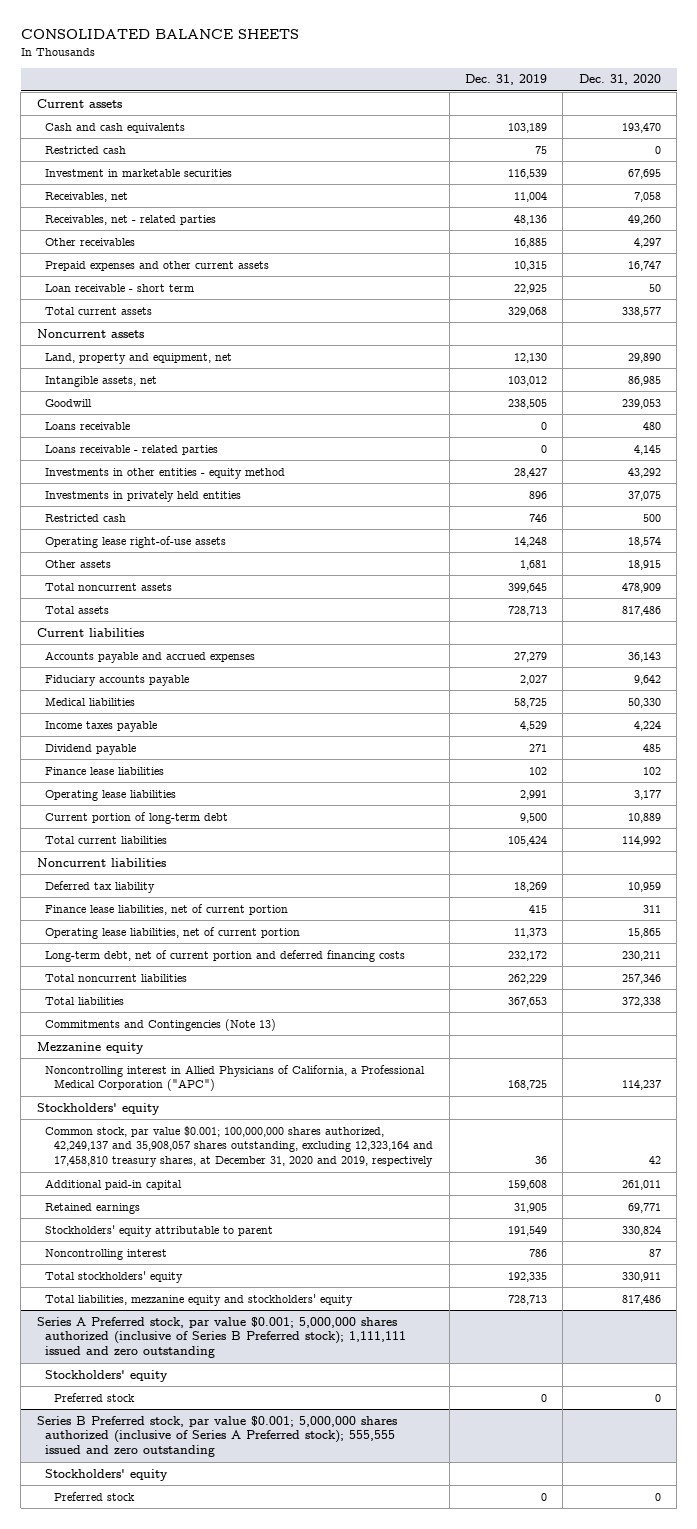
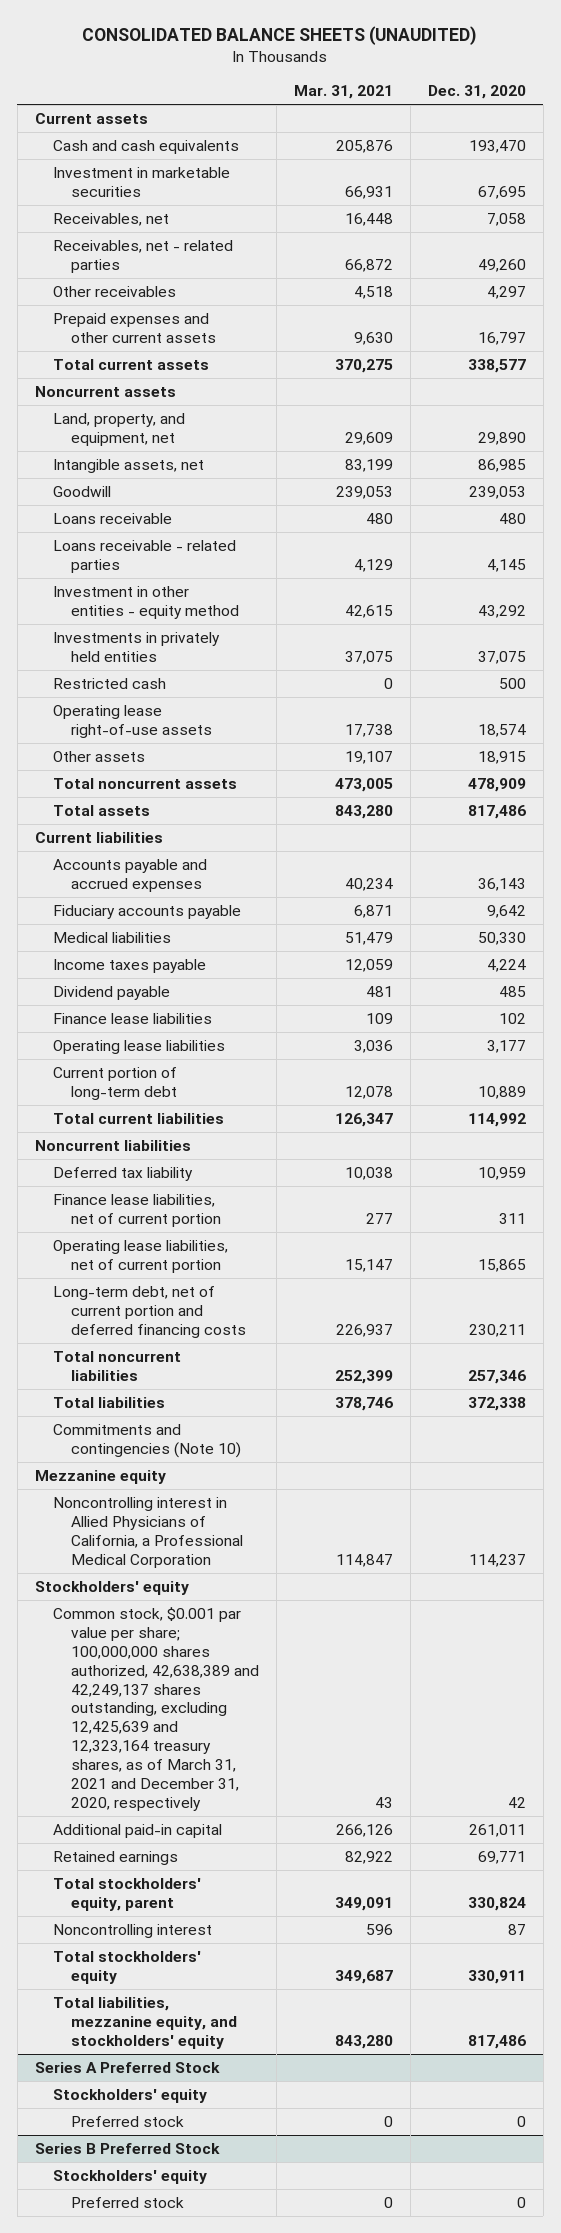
[20,29,299,40] CONSOLIDATED BALANCE SHEETS -> [82,26,478,46] CONSOLIDATED BALANCE SHEETS (UNAUDITED)
[465,74,548,86] Dec. 31, 2019 -> none
none -> [293,85,393,100] Mar. 31, 2021
[45,145,127,154] Restricted cash -> none
[45,283,195,292] Loan receivable - short term -> none
[627,260,661,271] 16,747 -> [477,331,526,345] 16,797
[45,352,233,364] Land, property and equipment, net -> [52,412,185,446] Land, property, and equipment, net
[45,467,286,479] Investments in other entities - equity method -> [52,585,239,619] Investment in other entities - equity method
[45,1018,277,1031] Commitments and Contingencies (Note 13) -> [52,1423,241,1458] Commitments and contingencies (Note 10)
[45,1064,426,1092] Noncontrolling interest in Allied Physicians of California, a Professional Medical Corporation ("APC") -> [52,1496,243,1568] Noncontrolling interest in Allied Physicians of California, a Professional Medical Corporation
[45,1125,434,1168] Common stock, par value $0.001; 100,000,000 shares authorized, 42,249,137 and 35,908,057 shares outstanding, excluding 12,323,164 and 17,458,810 treasury shares, at December 31, 2020 and 2019, respectively -> [52,1606,259,1812] Common stock, $0.001 par value per share; 100,000,000 shares authorized, 42,638,389 and 42,249,137 shares outstanding, excluding 12,425,639 and 12,323,164 treasury shares, as of March 31, 2021 and December 31, 2020, respectively
[45,1224,274,1237] Stockholders' equity attributable to parent -> [52,1877,201,1911] Total stockholders' equity, parent
[45,1293,354,1306] Total liabilities, mezzanine equity and stockholders' equity -> [52,1996,237,2049] Total liabilities, mezzanine equity, and stockholders' equity
[36,1316,407,1359] Series A Preferred stock, par value $0.001; 5,000,000 shares authorized (inclusive of Series B Preferred stock); 1,111,111 issued and zero outstanding -> [34,2061,220,2073] Series A Preferred Stock
[36,1415,397,1458] Series B Preferred stock, par value $0.001; 5,000,000 shares authorized (inclusive of Series A Preferred stock); 555,555 issued and zero outstanding -> [34,2142,220,2154] Series B Preferred Stock

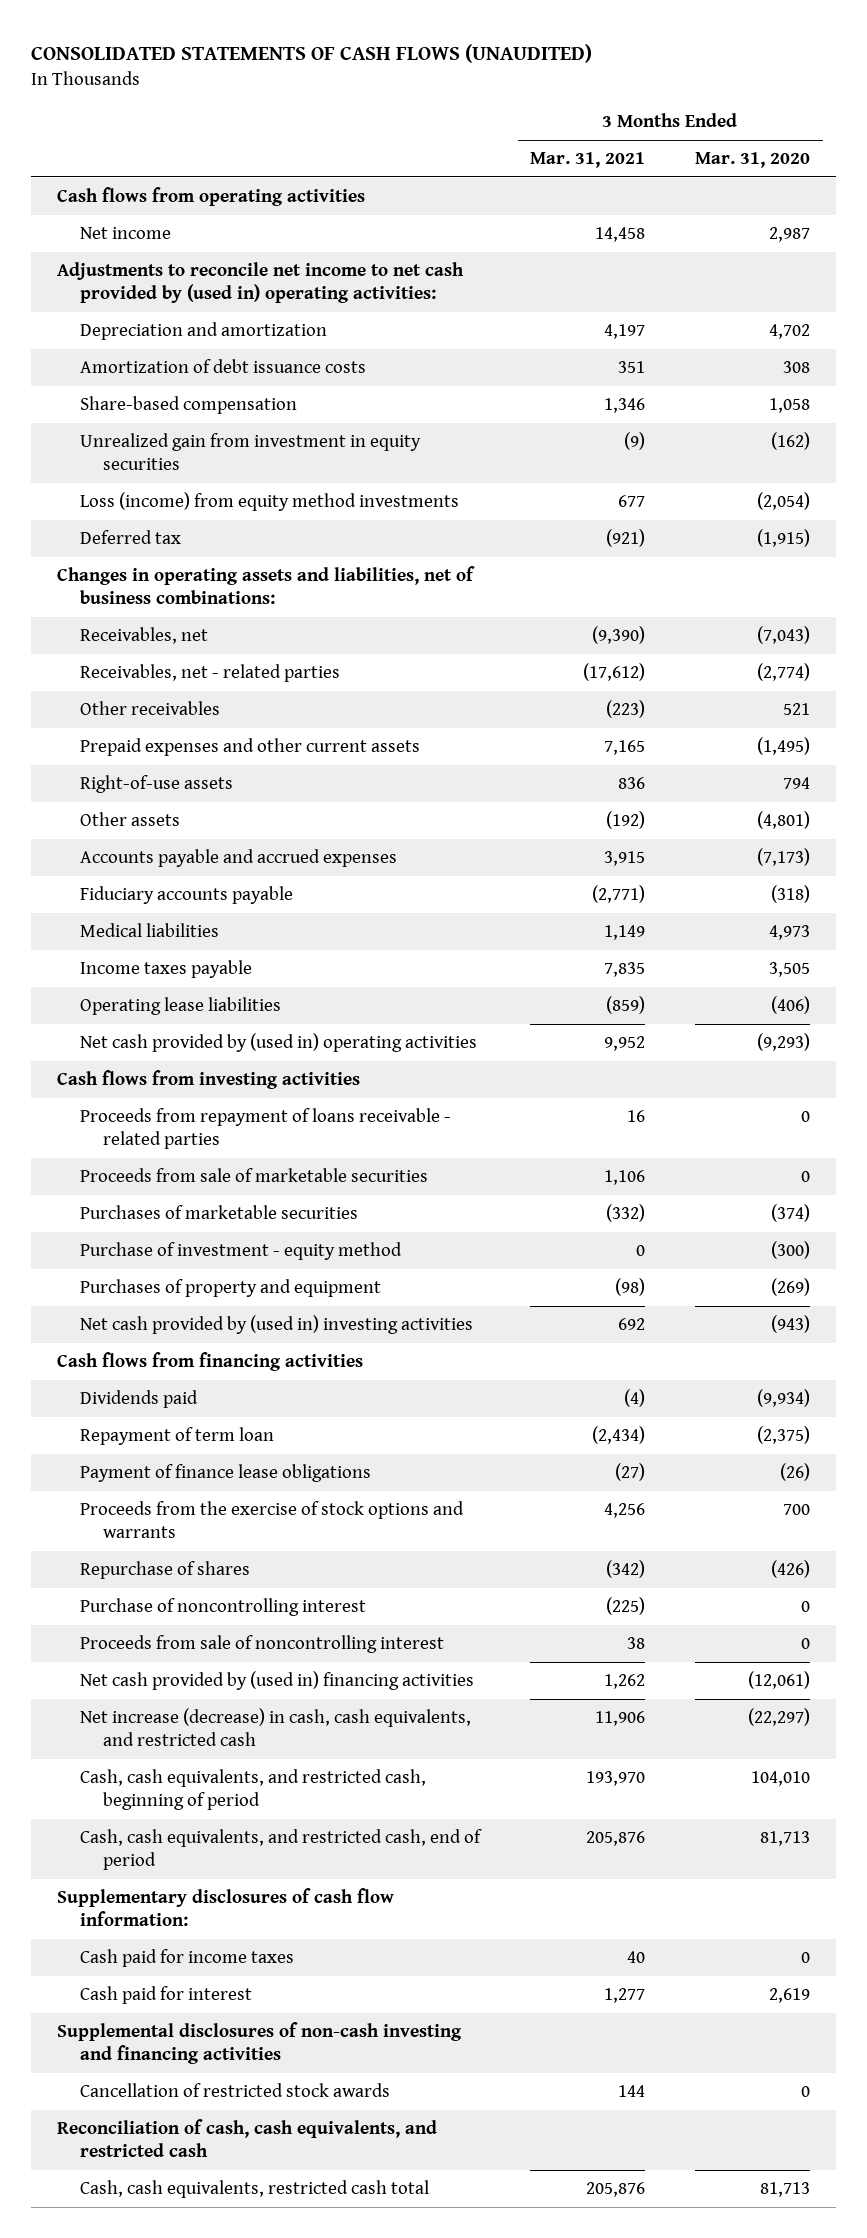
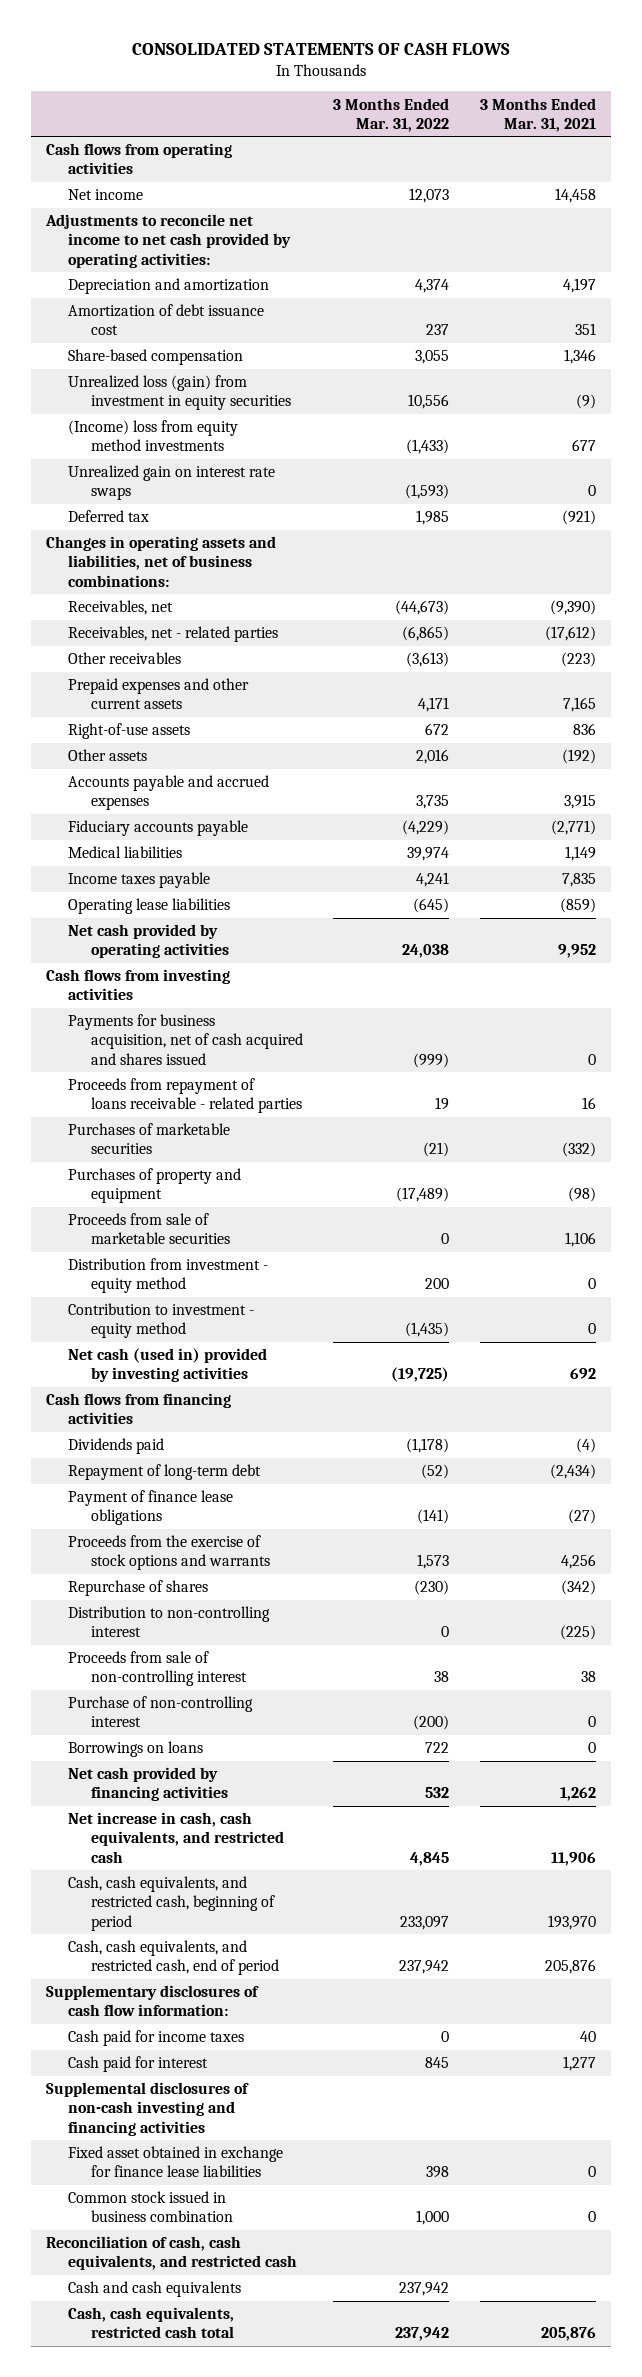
[31,44,593,64] CONSOLIDATED STATEMENTS OF CASH FLOWS (UNAUDITED) -> [132,43,511,56] CONSOLIDATED STATEMENTS OF CASH FLOWS
[695,152,811,169] Mar. 31, 2020 -> none
none -> [333,97,450,132] 3 Months Ended Mar. 31, 2022
[56,262,464,304] Adjustments to reconcile net income to net cash provided by (used in) operating activities: -> [45,214,292,268] Adjustments to reconcile net income to net cash provided by operating activities:
[79,359,366,374] Amortization of debt issuance costs -> [68,304,265,336] Amortization of debt issuance cost
[79,433,421,471] Unrealized gain from investment in equity securities -> [68,375,291,411] Unrealized loss (gain) from investment in equity securities
[79,492,459,512] Loss (income) from equity method investments -> [68,420,239,452] (Income) loss from equity method investments
none -> [68,465,276,501] Unrealized gain on interest rate swaps
[79,1033,477,1053] Net cash provided by (used in) operating activities -> [68,924,229,959] Net cash provided by operating activities
none -> [68,1014,303,1065] Payments for business acquisition, net of cash acquired and shares issued
[79,1242,402,1261] Purchase of investment - equity method -> none
[79,1168,428,1183] Proceeds from sale of marketable securities -> [68,1213,230,1245] Proceeds from sale of marketable securities
none -> [68,1258,269,1294] Distribution from investment - equity method
none -> [68,1303,255,1339] Contribution to investment - equity method
[79,1315,473,1335] Net cash provided by (used in) investing activities -> [68,1348,268,1383] Net cash (used in) provided by investing activities
[79,1427,274,1446] Repayment of term loan -> [68,1464,262,1481] Repayment of long-term debt
[79,1598,366,1617] Purchase of noncontrolling interest -> [68,1606,271,1638] Distribution to non-controlling interest
[79,1635,444,1654] Proceeds from sale of noncontrolling interest -> [68,1651,247,1687] Proceeds from sale of non-controlling interest
none -> [68,1696,254,1728] Purchase of non-controlling interest
none -> [68,1741,204,1758] Borrowings on loans
[79,1671,474,1691] Net cash provided by (used in) financing activities -> [68,1767,228,1802] Net cash provided by financing activities
[79,1708,471,1747] Net increase (decrease) in cash, cash equivalents, and restricted cash -> [68,1812,284,1863] Net increase in cash, cash equivalents, and restricted cash
[79,2083,390,2098] Cancellation of restricted stock awards -> none
none -> [68,2146,284,2178] Fixed asset obtained in exchange for finance lease liabilities
none -> [68,2191,233,2223] Common stock issued in business combination
none -> [68,2281,242,2298] Cash and cash equivalents

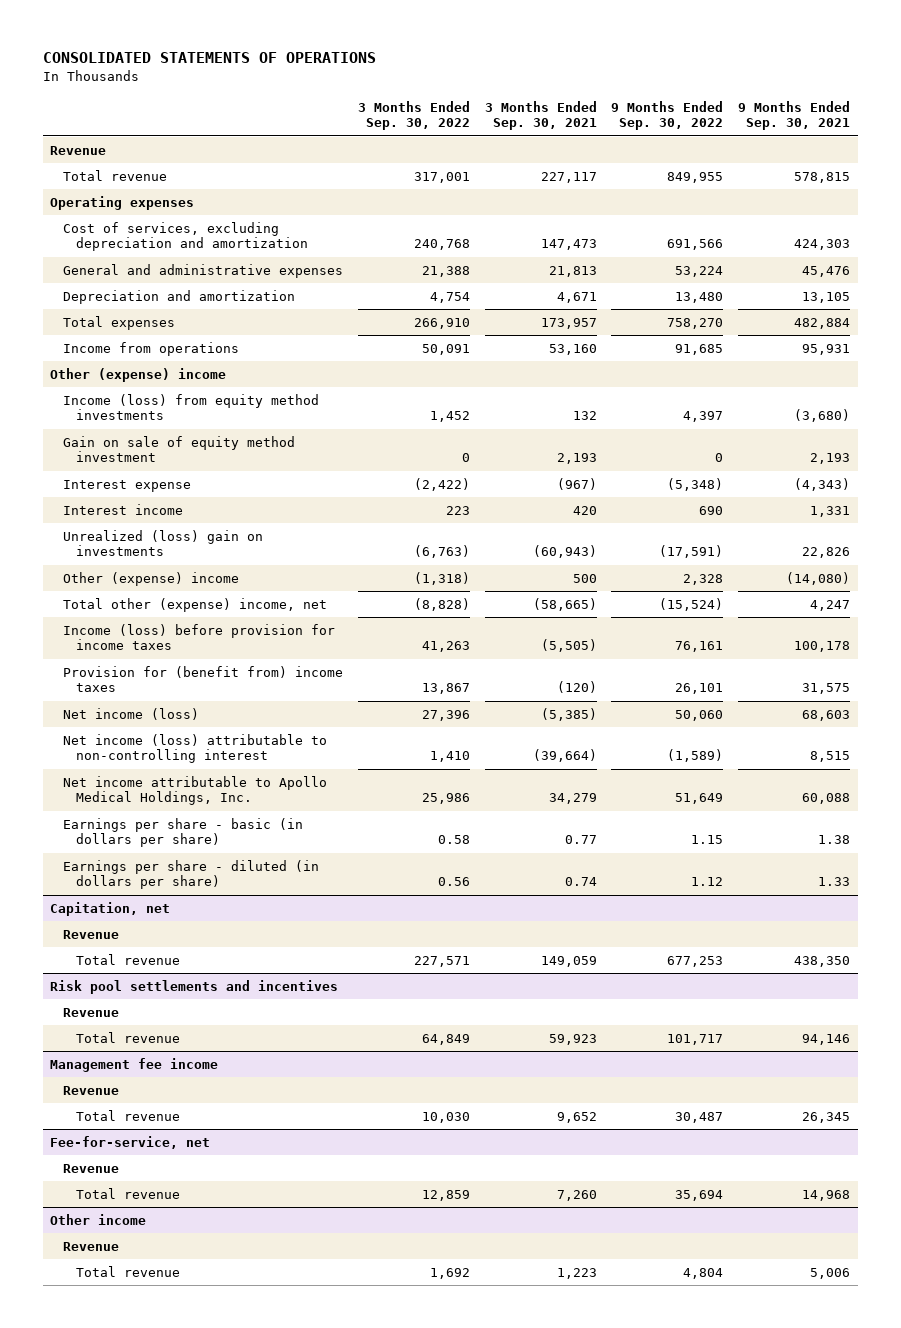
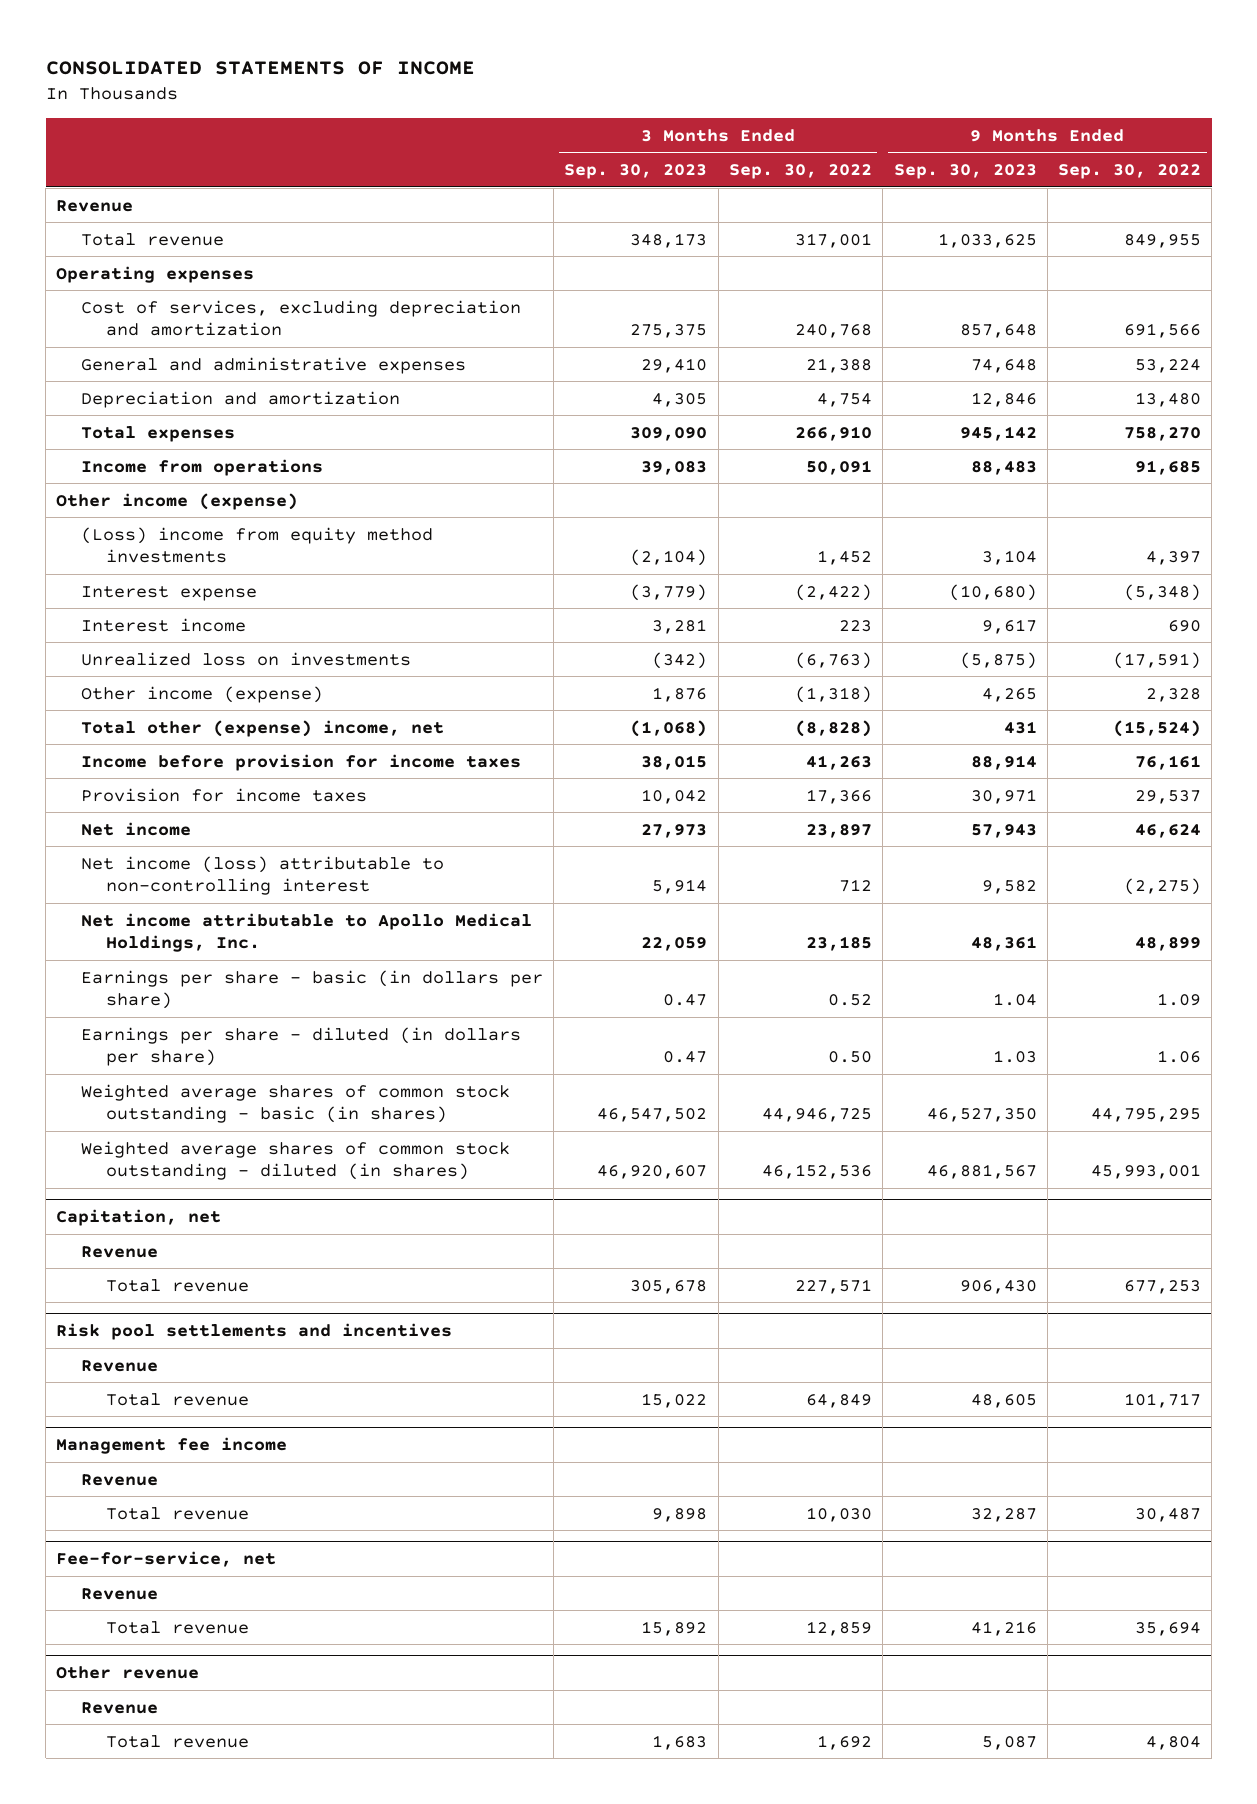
[42,52,376,64] CONSOLIDATED STATEMENTS OF OPERATIONS -> [45,61,475,76] CONSOLIDATED STATEMENTS OF INCOME
[484,100,597,131] 3 Months Ended Sep. 30, 2021 -> none
[738,100,851,131] 9 Months Ended Sep. 30, 2021 -> none
none -> [564,164,708,180] Sep. 30, 2023
none -> [893,164,1037,180] Sep. 30, 2023
[63,435,296,463] Gain on sale of equity method investment -> none
[50,367,227,382] Other (expense) income -> [56,492,299,510] Other income (expense)
[63,393,320,421] Income (loss) from equity method investments -> [80,526,433,564] (Loss) income from equity method investments
[63,529,264,557] Unrealized (loss) gain on investments -> [80,651,411,666] Unrealized loss on investments
[63,571,240,586] Other (expense) income -> [80,685,323,703] Other income (expense)
[63,623,336,651] Income (loss) before provision for income taxes -> [80,753,521,771] Income before provision for income taxes
[63,665,344,693] Provision for (benefit from) income taxes -> [80,787,367,802] Provision for income taxes
[421,683,470,695] 13,867 -> [806,788,873,804] 17,366
[675,683,724,695] 26,101 -> [1135,789,1202,804] 29,537
[63,707,200,720] Net income (loss) -> [80,821,191,836] Net income
[421,709,470,721] 27,396 -> [806,823,873,838] 23,897
[675,709,724,721] 50,060 -> [1135,823,1202,838] 46,624
[429,751,470,763] 1,410 -> [839,879,873,893] 712
[667,749,724,763] (1,589) -> [1124,878,1202,896] (2,275)
[421,793,470,805] 25,986 -> [806,936,873,952] 23,185
[675,793,724,805] 51,649 -> [1135,937,1202,952] 48,899
[437,835,470,845] 0.58 -> [828,994,873,1007] 0.52
[691,835,724,845] 1.15 -> [1157,993,1202,1007] 1.09
[437,877,470,887] 0.56 -> [828,1051,873,1064] 0.50
[691,877,724,887] 1.12 -> [1157,1050,1202,1064] 1.06
none -> [80,1083,510,1124] Weighted average shares of common stock outstanding - basic (in shares)
none -> [80,1140,510,1181] Weighted average shares of common stock outstanding - diluted (in shares)
[50,1213,147,1225] Other income -> [56,1665,200,1679] Other revenue

